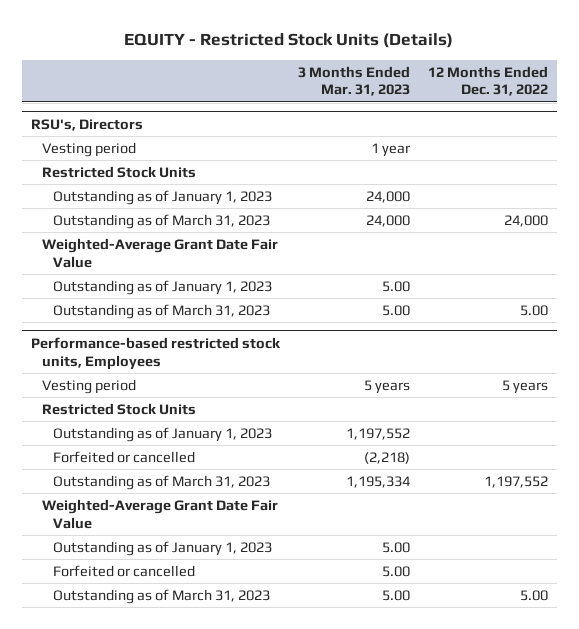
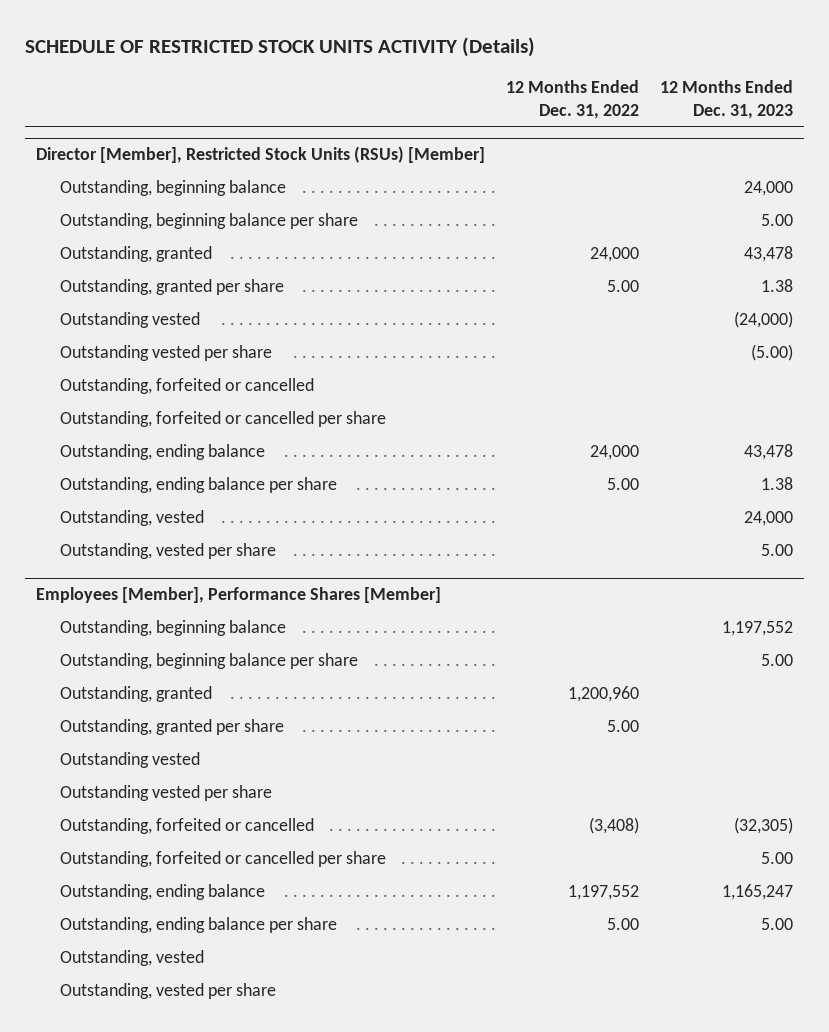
[124,33,454,49] EQUITY - Restricted Stock Units (Details) -> [25,36,536,57] SCHEDULE OF RESTRICTED STOCK UNITS ACTIVITY (Details)
[297,65,410,97] 3 Months Ended Mar. 31, 2023 -> none
none -> [660,79,794,119] 12 Months Ended Dec. 31, 2023
[31,118,144,131] RSU's, Directors -> none
[41,141,136,157] Vesting period -> none
[41,165,196,178] Restricted Stock Units -> none
[52,189,272,205] Outstanding as of January 1, 2023 -> none
[52,213,270,229] Outstanding as of March 31, 2023 -> none
[41,237,278,268] Weighted-Average Grant Date Fair Value -> none
[52,279,272,295] Outstanding as of January 1, 2023 -> none
[52,303,270,319] Outstanding as of March 31, 2023 -> none
[31,336,282,370] Performance-based restricted stock units, Employees -> none
[41,378,136,394] Vesting period -> none
[41,402,196,415] Restricted Stock Units -> none
[52,426,272,442] Outstanding as of January 1, 2023 -> none
[52,450,195,463] Forfeited or cancelled -> none
[52,474,270,490] Outstanding as of March 31, 2023 -> none
[41,498,278,529] Weighted-Average Grant Date Fair Value -> none
[52,540,272,556] Outstanding as of January 1, 2023 -> none
[52,564,195,577] Forfeited or cancelled -> none
[52,588,270,604] Outstanding as of March 31, 2023 -> none
none -> [35,146,485,164] Director [Member], Restricted Stock Units (RSUs) [Member]
none -> [59,180,286,197] Outstanding, beginning balance
none -> [59,213,358,230] Outstanding, beginning balance per share
none -> [59,246,212,263] Outstanding, granted
none -> [59,279,284,296] Outstanding, granted per share
none -> [59,312,200,329] Outstanding vested
none -> [59,345,272,362] Outstanding vested per share
none -> [59,378,314,395] Outstanding, forfeited or cancelled
none -> [59,411,386,428] Outstanding, forfeited or cancelled per share
none -> [59,444,265,461] Outstanding, ending balance
none -> [59,477,337,494] Outstanding, ending balance per share
none -> [59,510,204,527] Outstanding, vested
none -> [59,543,276,560] Outstanding, vested per share
none -> [35,587,441,604] Employees [Member], Performance Shares [Member]
none -> [59,620,286,637] Outstanding, beginning balance
none -> [59,653,358,670] Outstanding, beginning balance per share
none -> [59,686,212,703] Outstanding, granted
none -> [59,719,284,736] Outstanding, granted per share
none -> [59,752,200,769] Outstanding vested
none -> [59,785,272,802] Outstanding vested per share
none -> [59,818,314,835] Outstanding, forfeited or cancelled
none -> [59,851,386,868] Outstanding, forfeited or cancelled per share
none -> [59,884,265,901] Outstanding, ending balance
none -> [59,917,337,934] Outstanding, ending balance per share
none -> [59,950,204,967] Outstanding, vested
none -> [59,983,276,1000] Outstanding, vested per share

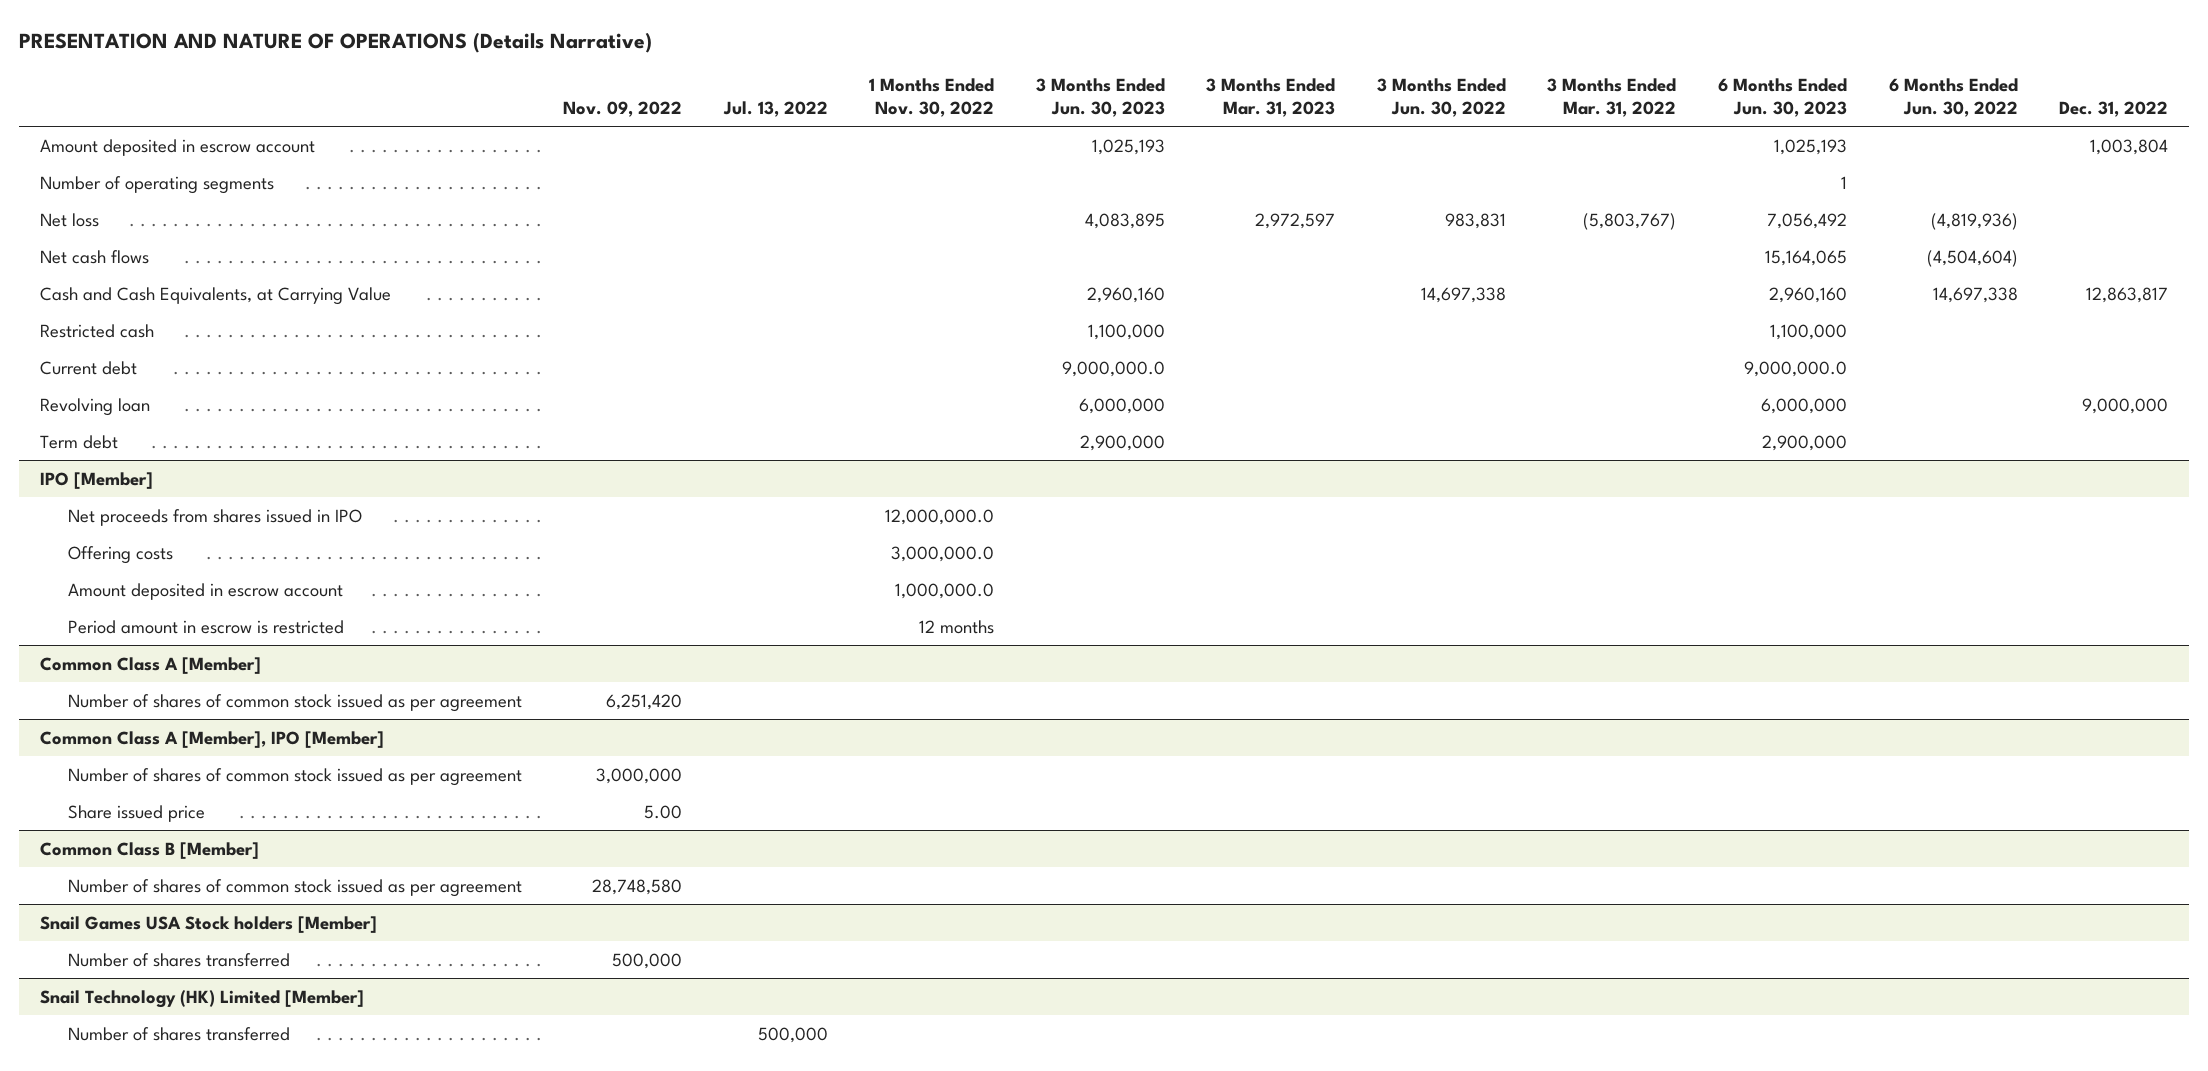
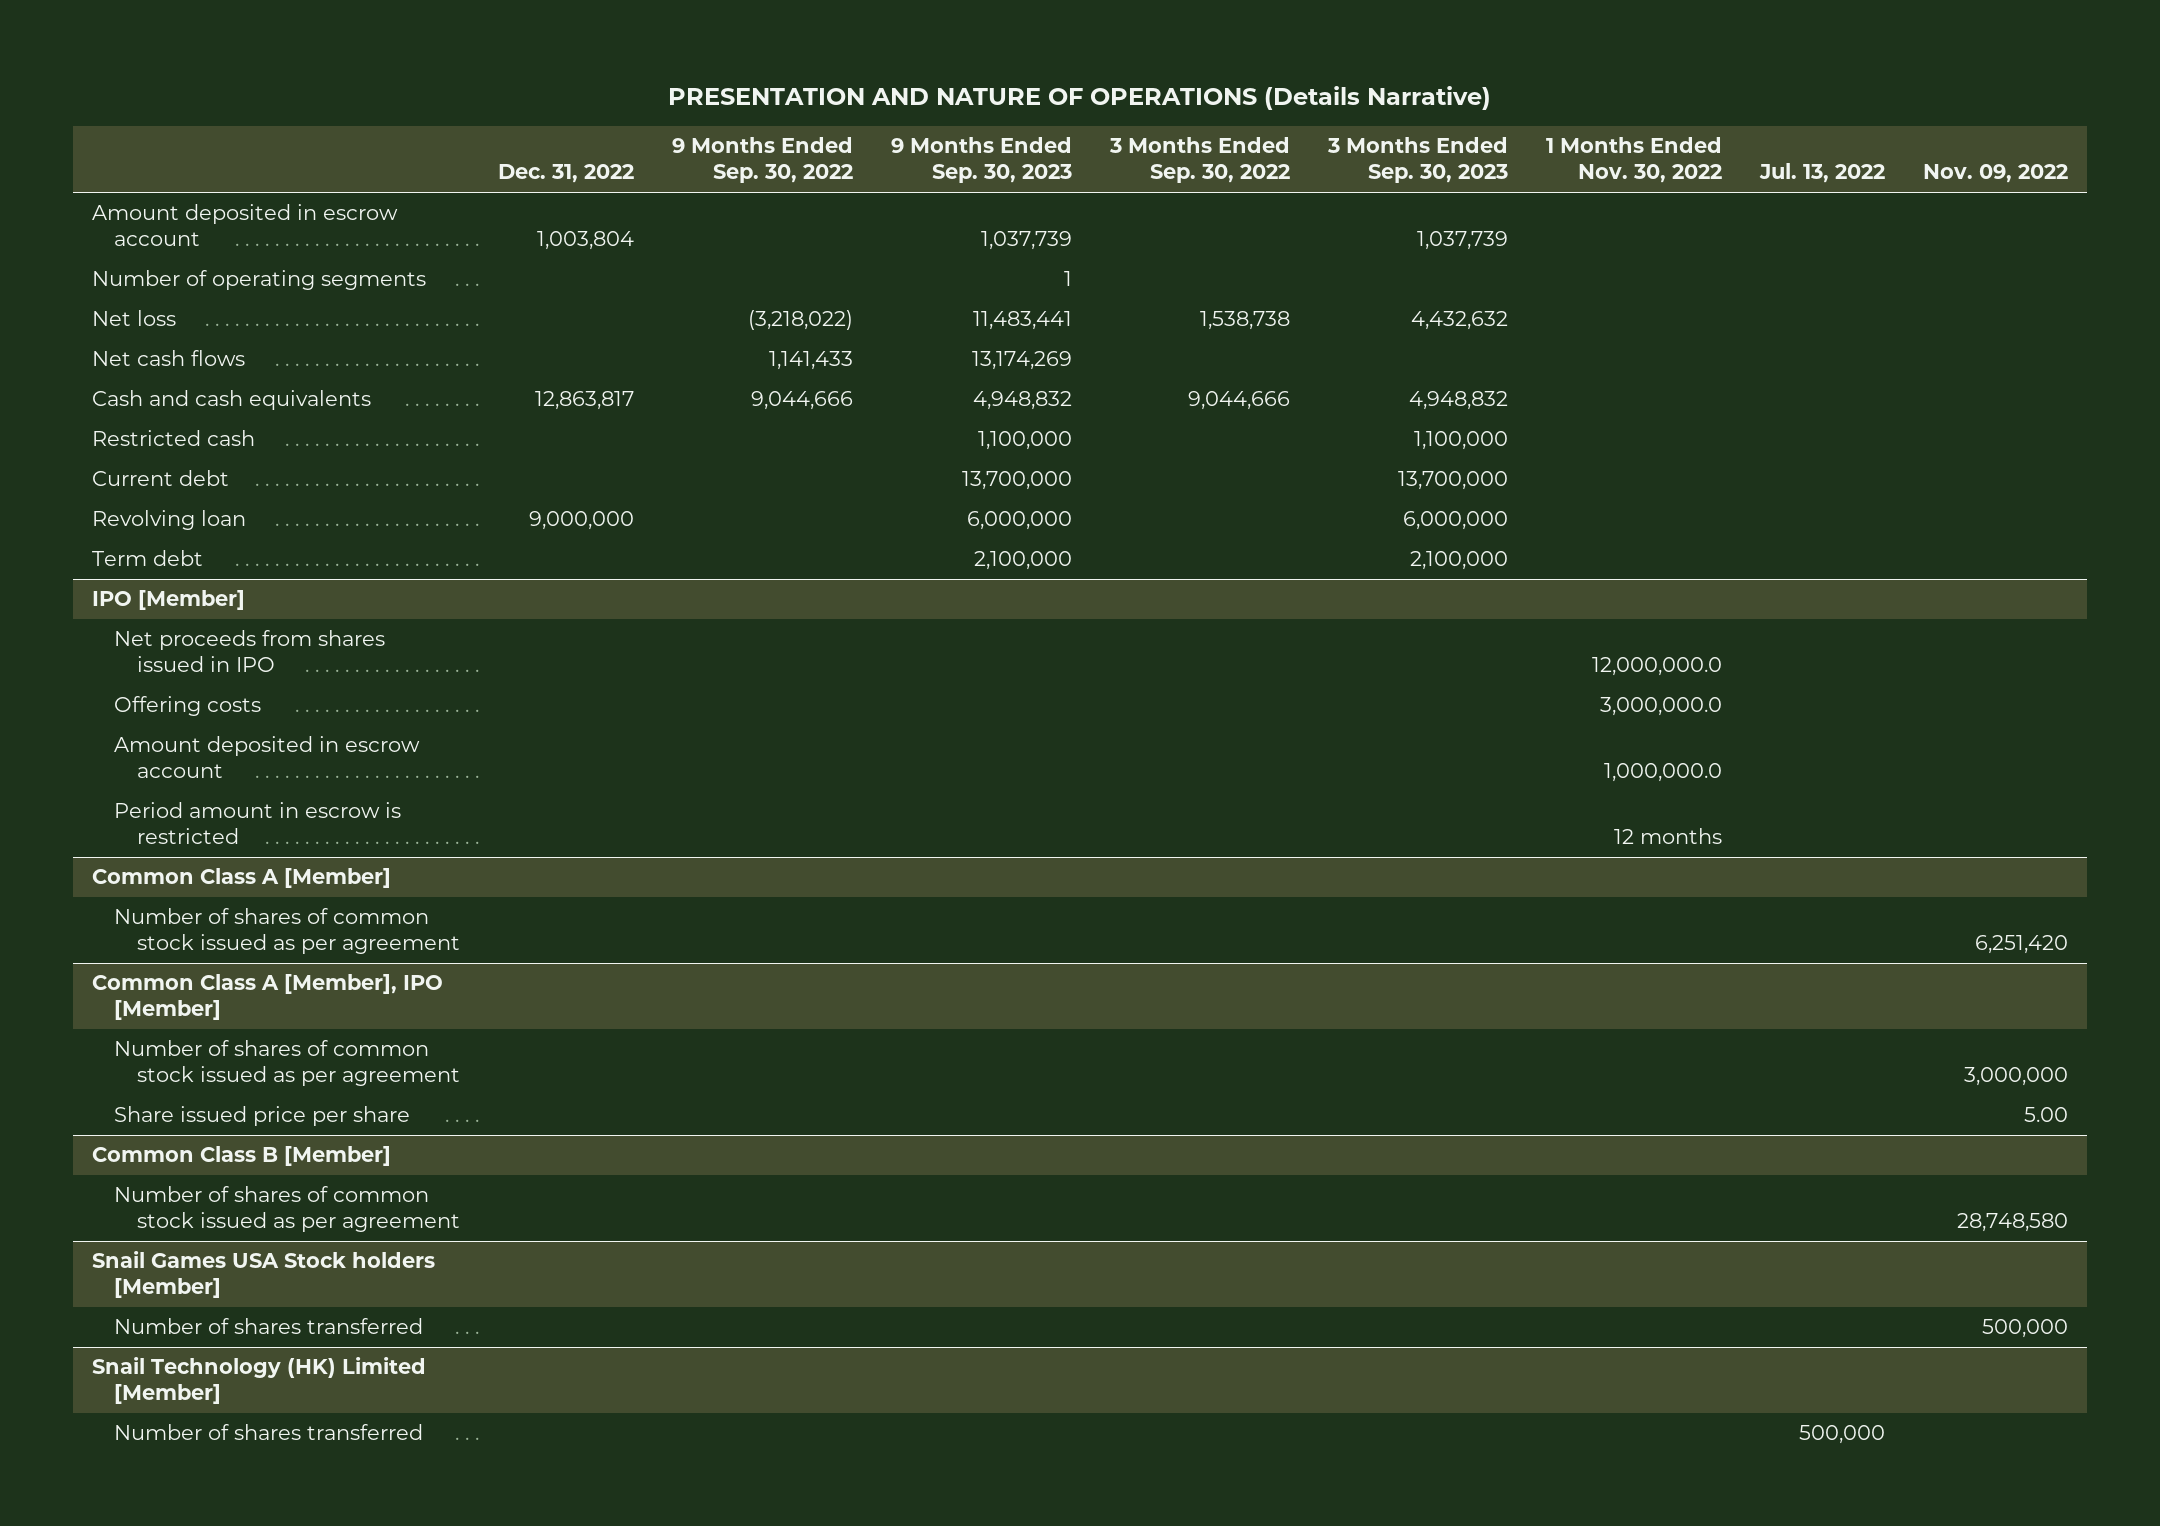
[1035,78,1165,117] 3 Months Ended Jun. 30, 2023 -> none
[1206,78,1336,117] 3 Months Ended Mar. 31, 2023 -> none
[1376,78,1506,117] 3 Months Ended Jun. 30, 2022 -> none
[1547,78,1677,117] 3 Months Ended Mar. 31, 2022 -> none
[1717,78,1847,117] 6 Months Ended Jun. 30, 2023 -> none
[1888,78,2018,117] 6 Months Ended Jun. 30, 2022 -> none
none -> [672,137,854,184] 9 Months Ended Sep. 30, 2022
none -> [891,137,1073,184] 9 Months Ended Sep. 30, 2023
none -> [1109,137,1291,184] 3 Months Ended Sep. 30, 2022
none -> [1327,137,1509,184] 3 Months Ended Sep. 30, 2023
[40,286,392,305] Cash and Cash Equivalents, at Carrying Value -> [91,390,371,411] Cash and cash equivalents
[67,804,205,822] Share issued price -> [114,1106,411,1127] Share issued price per share

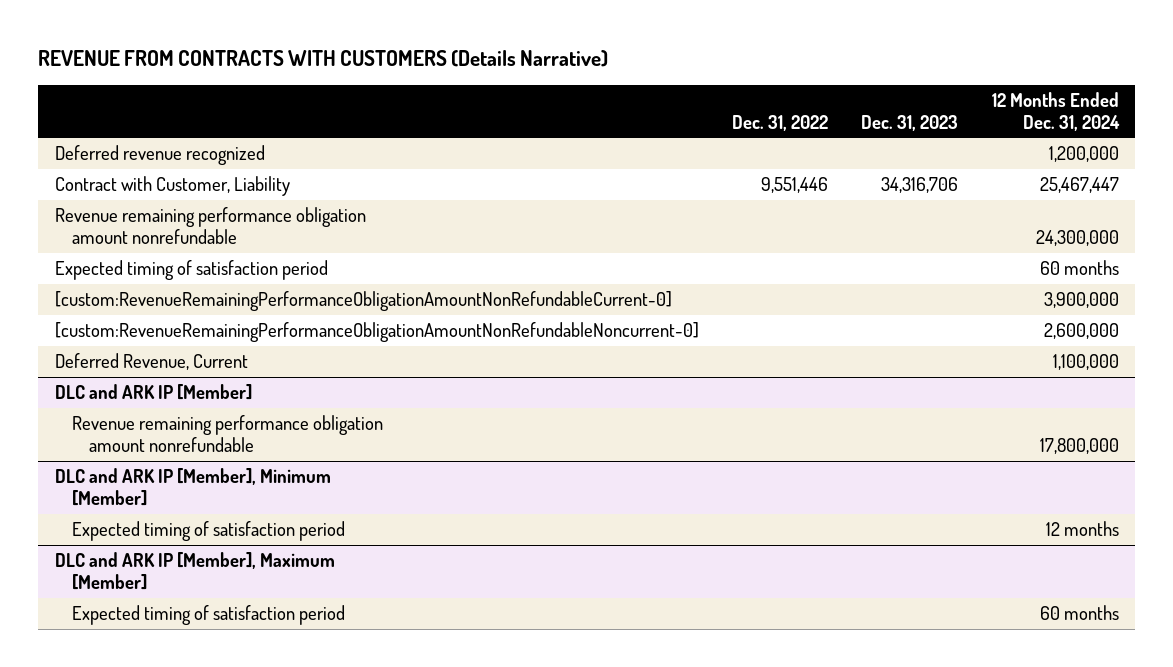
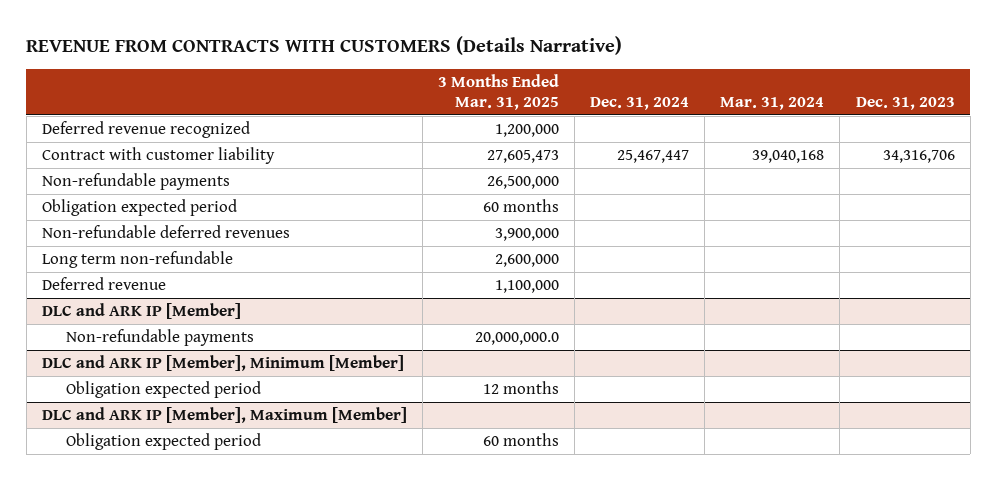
[731,114,828,131] Dec. 31, 2022 -> none
[991,91,1120,131] 12 Months Ended Dec. 31, 2024 -> none
none -> [437,73,559,111] 3 Months Ended Mar. 31, 2025
none -> [590,97,690,111] Dec. 31, 2024
none -> [720,97,825,111] Mar. 31, 2024
[54,176,290,197] Contract with Customer, Liability -> [41,147,275,165] Contract with customer liability
[54,207,366,245] Revenue remaining performance obligation amount nonrefundable -> [41,173,230,191] Non-refundable payments
[54,260,328,281] Expected timing of satisfaction period -> [41,199,237,217] Obligation expected period
[54,291,672,312] [custom:RevenueRemainingPerformanceObligationAmountNonRefundableCurrent-0] -> [41,225,290,239] Non-refundable deferred revenues
[54,322,699,343] [custom:RevenueRemainingPerformanceObligationAmountNonRefundableNoncurrent-0] -> [41,251,233,269] Long term non-refundable
[54,353,248,371] Deferred Revenue, Current -> [41,277,166,291] Deferred revenue
[71,415,383,453] Revenue remaining performance obligation amount nonrefundable -> [66,329,255,347] Non-refundable payments
[71,521,345,542] Expected timing of satisfaction period -> [66,381,262,399] Obligation expected period
[71,605,345,626] Expected timing of satisfaction period -> [66,433,262,451] Obligation expected period

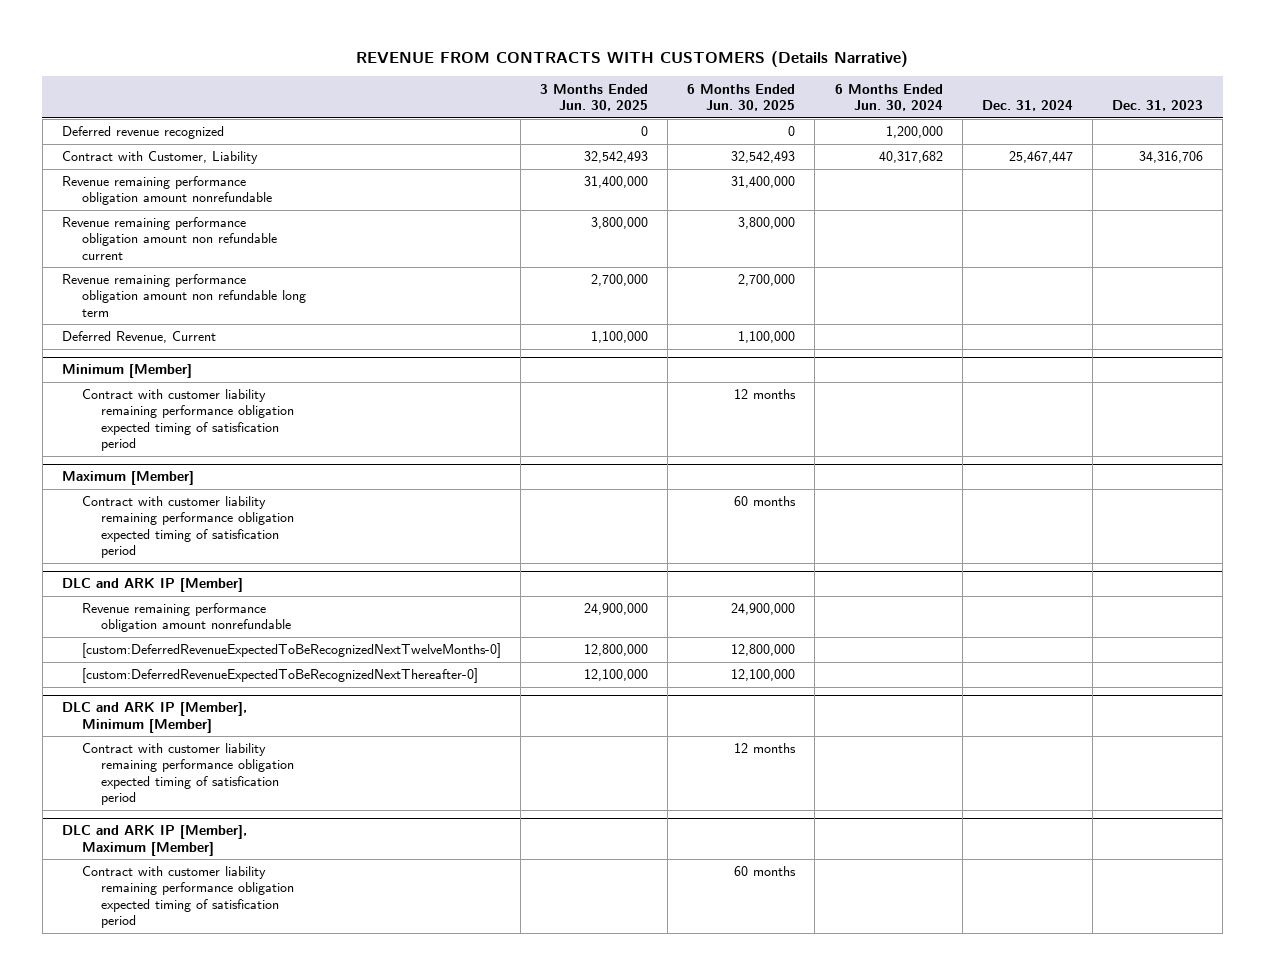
[437,73,559,111] 3 Months Ended Mar. 31, 2025 -> none
[720,97,825,111] Mar. 31, 2024 -> none
none -> [539,83,648,111] 3 Months Ended Jun. 30, 2025
none -> [687,83,796,111] 6 Months Ended Jun. 30, 2025
none -> [834,83,943,111] 6 Months Ended Jun. 30, 2024
[41,199,237,217] Obligation expected period -> none
[41,251,233,269] Long term non-refundable -> none
[41,147,275,165] Contract with customer liability -> [61,151,258,165] Contract with Customer, Liability
[41,173,230,191] Non-refundable payments -> [61,176,272,206] Revenue remaining performance obligation amount nonrefundable
[41,225,290,239] Non-refundable deferred revenues -> [61,217,277,260] Revenue remaining performance obligation amount non refundable current
none -> [61,274,306,317] Revenue remaining performance obligation amount non refundable long term
[41,277,166,291] Deferred revenue -> [61,331,216,344] Deferred Revenue, Current
none -> [61,364,192,379] Minimum [Member]
none -> [81,389,295,451] Contract with customer liability remaining performance obligation expected timing of satisfication period
none -> [61,471,194,486] Maximum [Member]
none -> [81,496,295,558] Contract with customer liability remaining performance obligation expected timing of satisfication period
[66,329,255,347] Non-refundable payments -> [81,603,292,633] Revenue remaining performance obligation amount nonrefundable
none -> [81,643,501,659] [custom:DeferredRevenueExpectedToBeRecognizedNextTwelveMonths-0]
none -> [81,668,478,684] [custom:DeferredRevenueExpectedToBeRecognizedNextThereafter-0]
[66,381,262,399] Obligation expected period -> [81,743,295,805] Contract with customer liability remaining performance obligation expected timing of satisfication period
[66,433,262,451] Obligation expected period -> [81,866,295,928] Contract with customer liability remaining performance obligation expected timing of satisfication period

